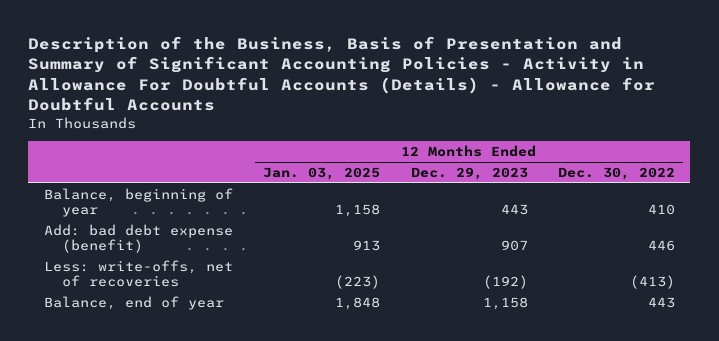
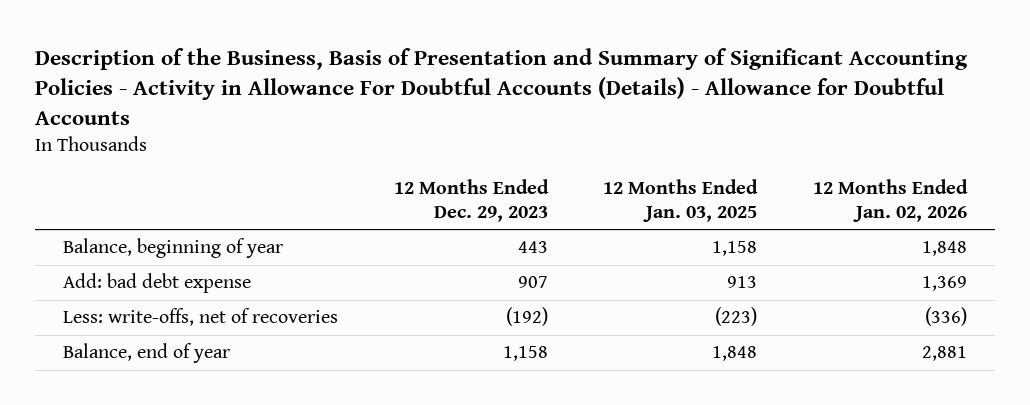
[558,167,676,181] Dec. 30, 2022 -> none
none -> [813,179,969,222] 12 Months Ended Jan. 02, 2026
[43,223,233,254] Add: bad debt expense (benefit) -> [62,273,251,294] Add: bad debt expense

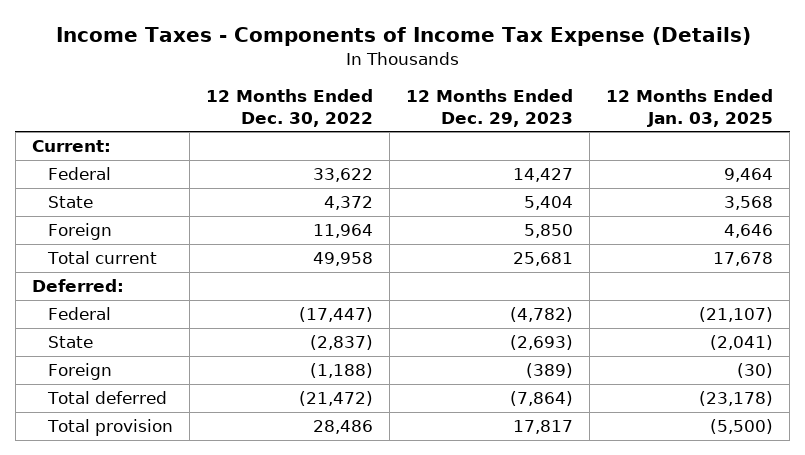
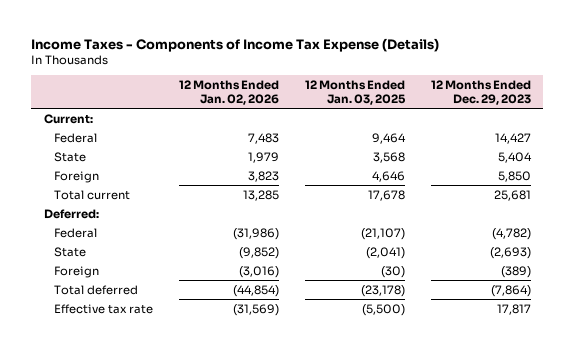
[206,89,374,127] 12 Months Ended Dec. 30, 2022 -> none
none -> [179,79,280,105] 12 Months Ended Jan. 02, 2026
[46,419,173,437] Total provision -> [54,303,154,314] Effective tax rate

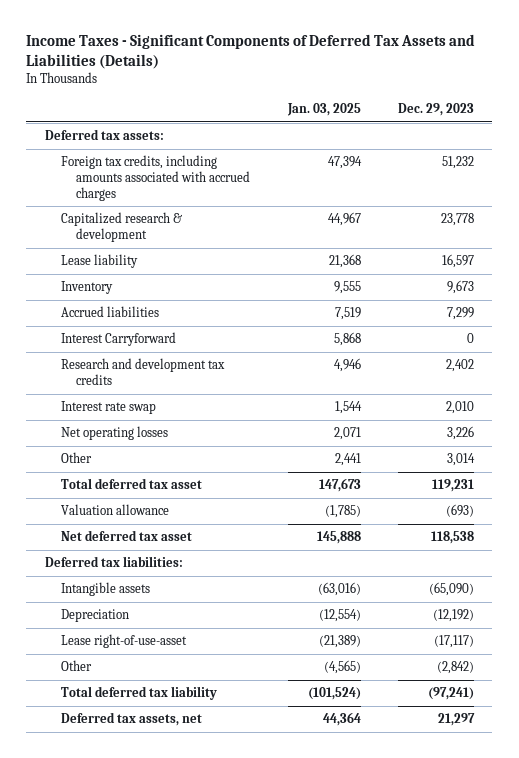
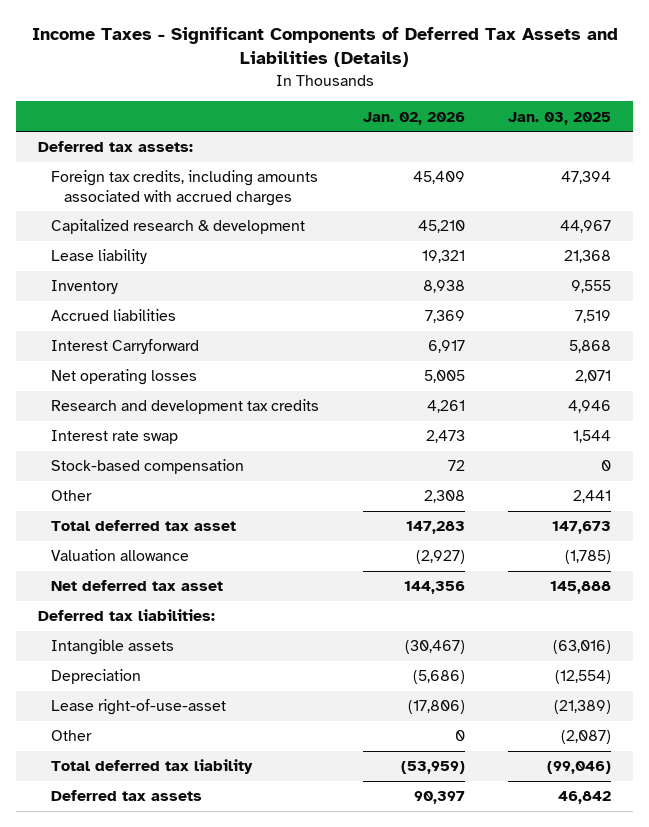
[397,102,474,116] Dec. 29, 2023 -> none
none -> [362,111,465,125] Jan. 02, 2026
[60,426,168,441] Net operating losses -> [50,369,197,386] Net operating losses
none -> [50,459,244,475] Stock-based compensation
[323,660,361,675] (4,565) -> [561,730,612,745] (2,087)
[307,687,361,701] (101,524) -> [547,761,612,775] (99,046)
[60,712,202,727] Deferred tax assets, net -> [50,790,202,802] Deferred tax assets
[322,712,361,727] 44,364 -> [558,791,612,805] 46,842

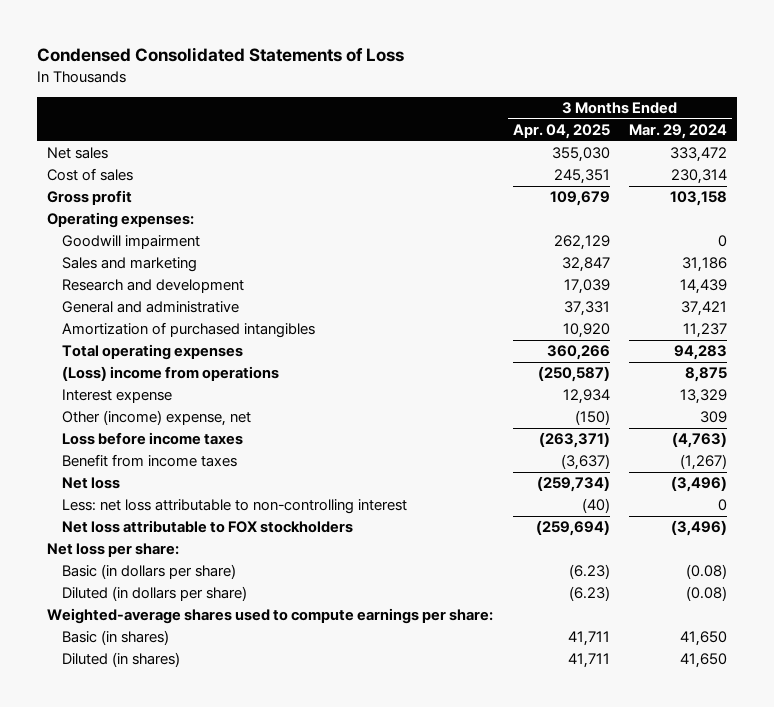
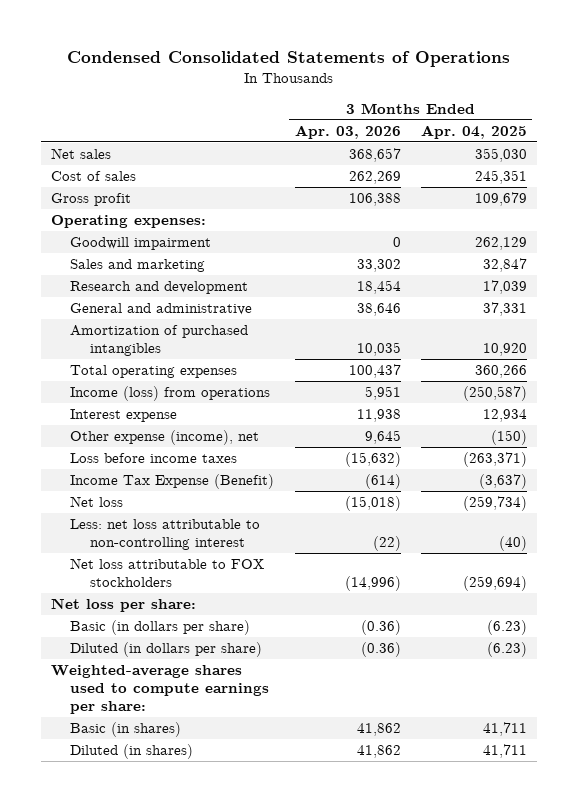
[37,46,405,62] Condensed Consolidated Statements of Loss -> [66,51,510,68] Condensed Consolidated Statements of Operations
[629,124,728,140] Mar. 29, 2024 -> none
none -> [294,124,401,139] Apr. 03, 2026
[62,366,280,382] (Loss) income from operations -> [70,386,271,402] Income (loss) from operations
[62,410,252,427] Other (income) expense, net -> [70,430,260,446] Other expense (income), net
[62,454,238,468] Benefit from income taxes -> [70,474,275,490] Income Tax Expense (Benefit)

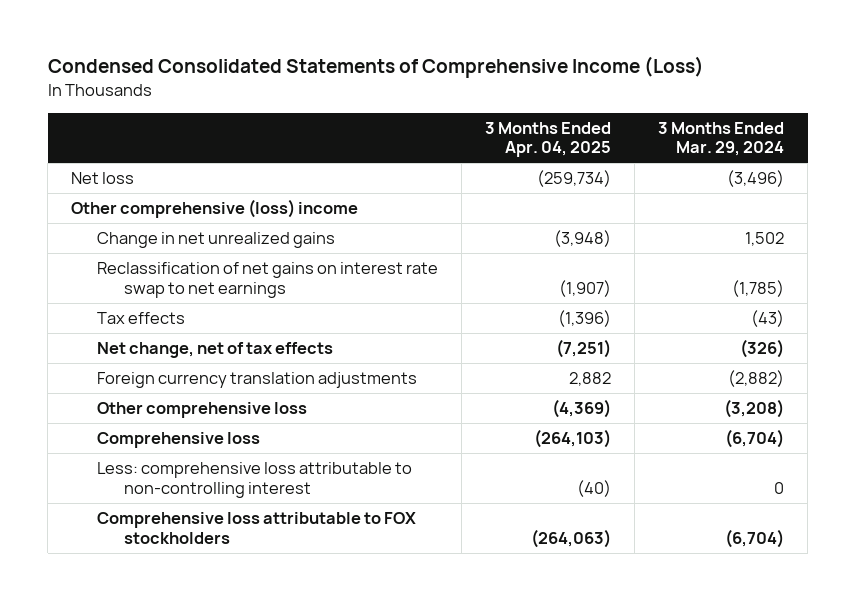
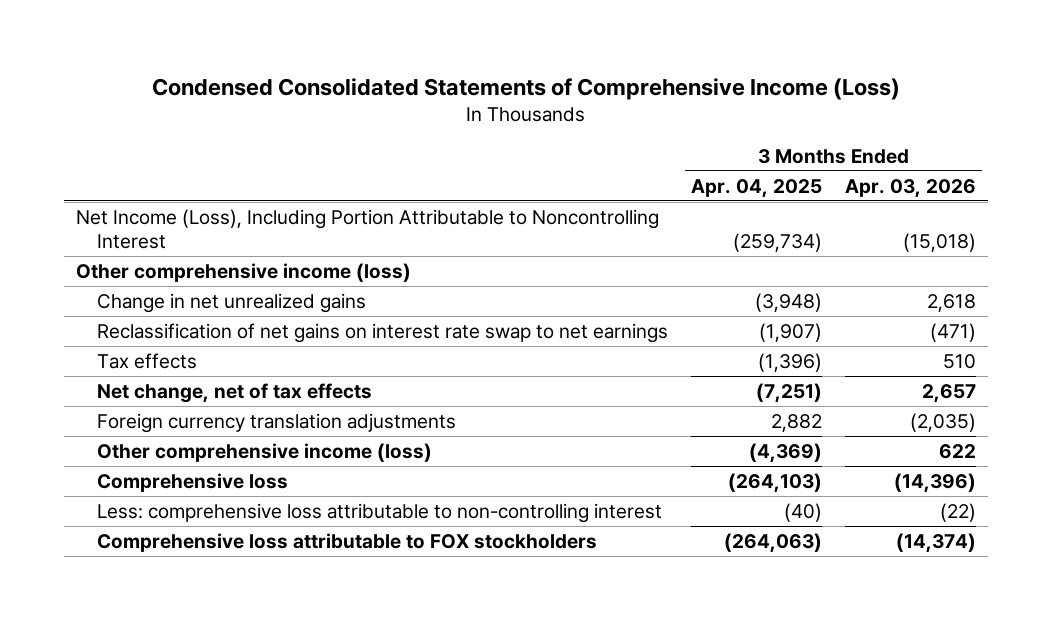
[658,121,785,157] 3 Months Ended Mar. 29, 2024 -> none
none -> [845,178,977,198] Apr. 03, 2026
[71,172,135,185] Net loss -> [75,208,659,250] Net Income (Loss), Including Portion Attributable to Noncontrolling Interest
[71,199,359,219] Other comprehensive (loss) income -> [75,262,411,282] Other comprehensive income (loss)
[97,402,308,419] Other comprehensive loss -> [96,442,432,462] Other comprehensive income (loss)

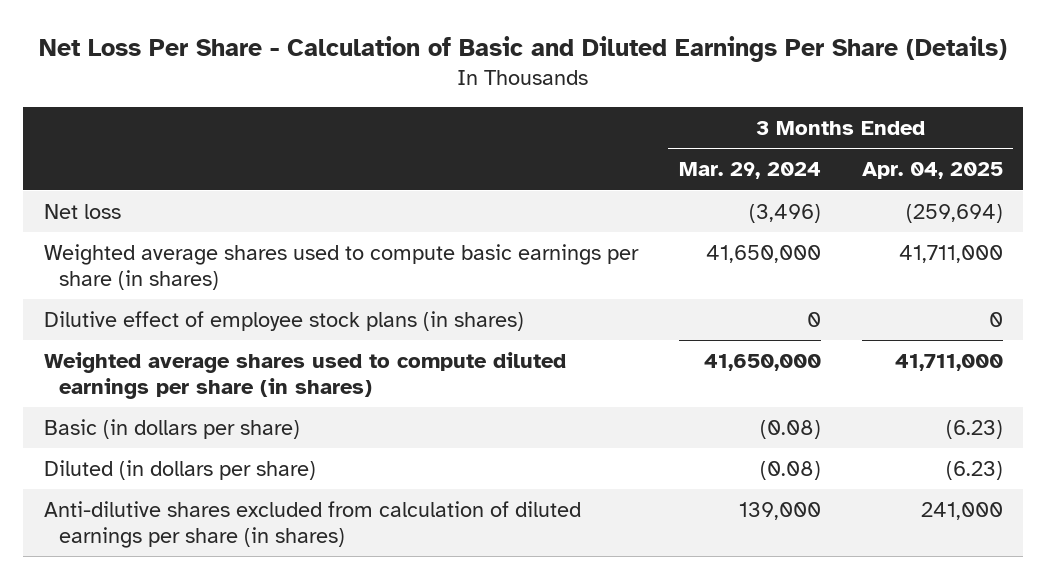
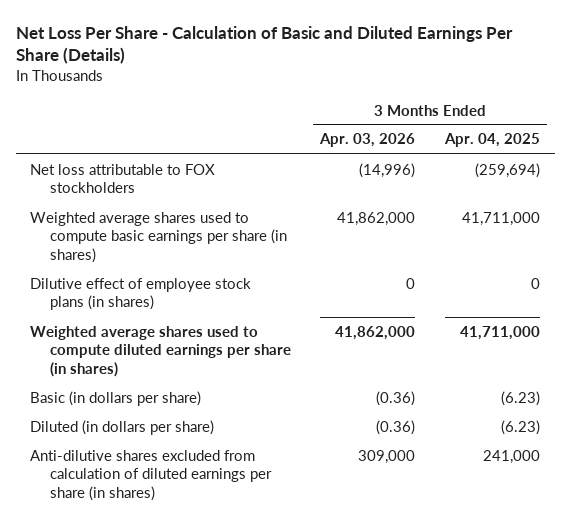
[678,162,821,180] Mar. 29, 2024 -> none
none -> [319,133,416,148] Apr. 03, 2026
[43,204,121,220] Net loss -> [30,163,216,194] Net loss attributable to FOX stockholders

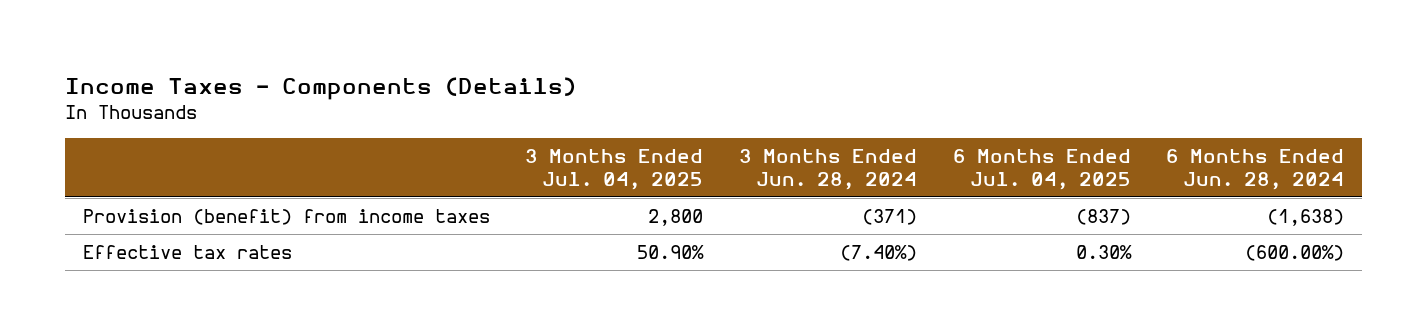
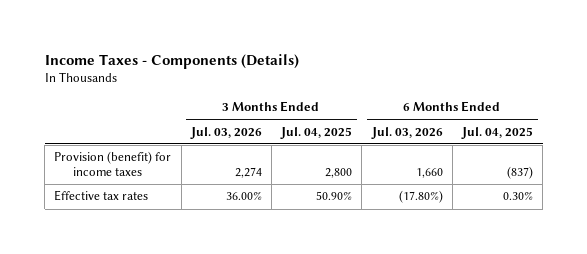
[739,148,918,190] 3 Months Ended Jun. 28, 2024 -> none
[1166,148,1345,190] 6 Months Ended Jun. 28, 2024 -> none
none -> [189,126,262,139] Jul. 03, 2026
none -> [370,126,443,139] Jul. 03, 2026
[82,208,490,225] Provision (benefit) from income taxes -> [54,151,172,177] Provision (benefit) for income taxes

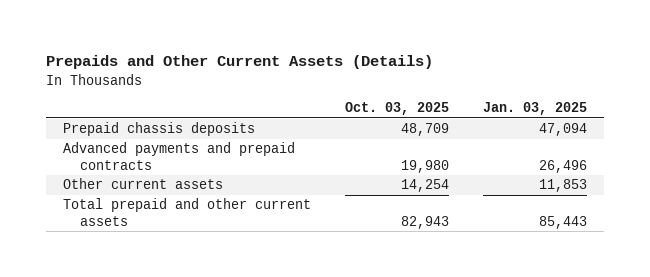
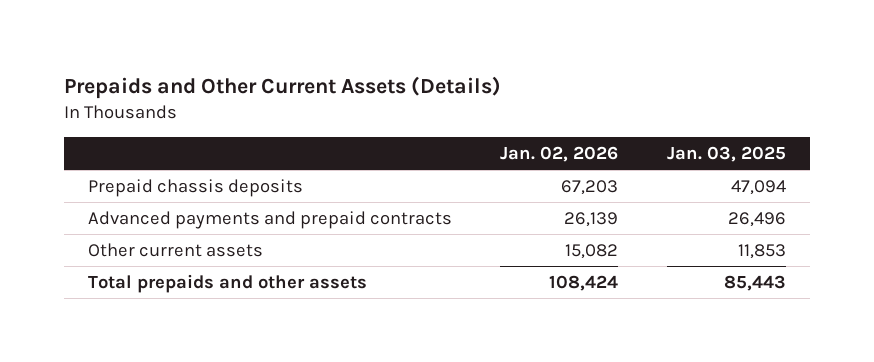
[344,102,449,116] Oct. 03, 2025 -> none
none -> [500,145,619,162] Jan. 02, 2026
[62,198,311,226] Total prepaid and other current assets -> [87,274,367,294] Total prepaids and other assets

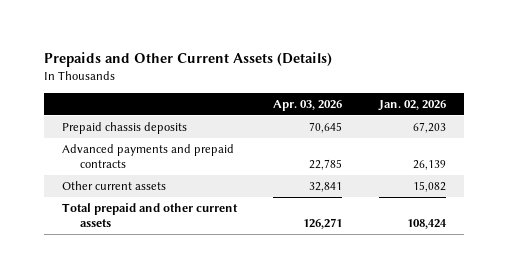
[666,145,786,162] Jan. 03, 2025 -> none
none -> [273,99,343,111] Apr. 03, 2026
[87,274,367,294] Total prepaids and other assets -> [61,203,238,227] Total prepaid and other current assets

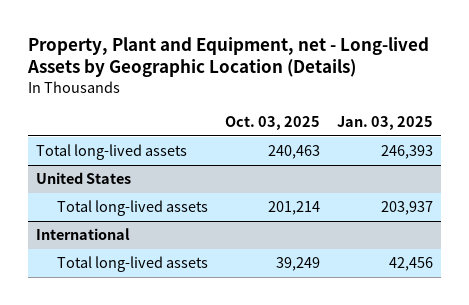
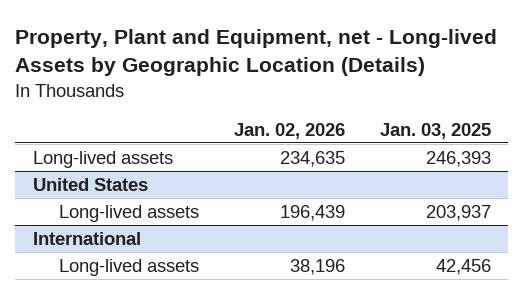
[225,116,321,131] Oct. 03, 2025 -> none
none -> [233,122,345,139] Jan. 02, 2026
[35,144,187,161] Total long-lived assets -> [32,151,173,169] Long-lived assets
[57,200,209,217] Total long-lived assets -> [59,205,200,223] Long-lived assets
[57,256,209,273] Total long-lived assets -> [59,259,200,277] Long-lived assets

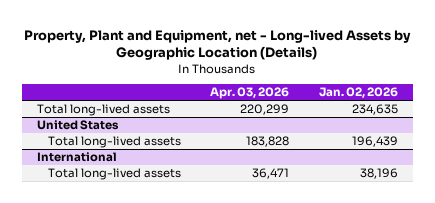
[379,122,491,139] Jan. 03, 2025 -> none
none -> [210,87,290,100] Apr. 03, 2026
[32,151,173,169] Long-lived assets -> [36,104,170,117] Total long-lived assets
[59,205,200,223] Long-lived assets -> [47,136,181,149] Total long-lived assets
[59,259,200,277] Long-lived assets -> [47,168,181,181] Total long-lived assets

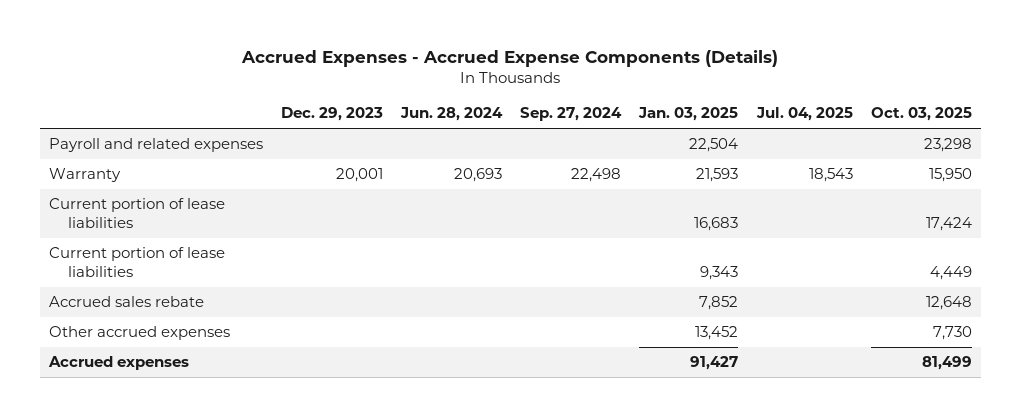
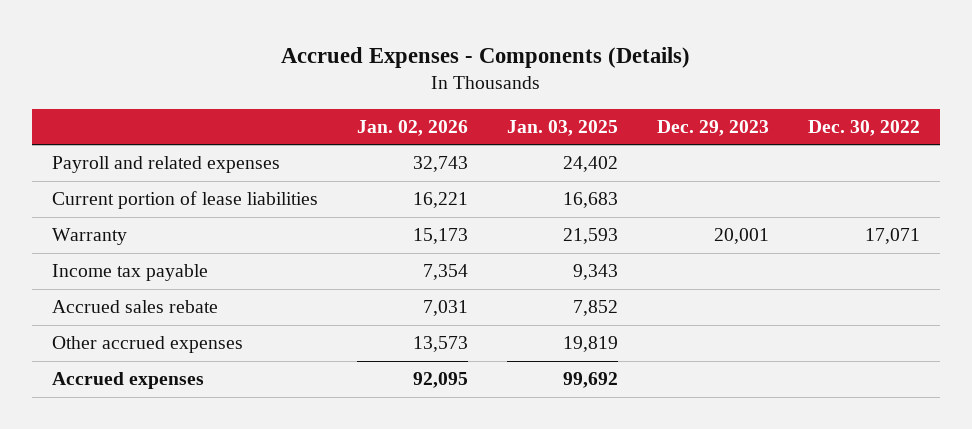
[241,49,779,67] Accrued Expenses - Accrued Expense Components (Details) -> [281,46,691,68] Accrued Expenses - Components (Details)
[400,107,504,122] Jun. 28, 2024 -> none
[520,107,623,122] Sep. 27, 2024 -> none
[755,107,853,122] Jul. 04, 2025 -> none
[870,107,972,122] Oct. 03, 2025 -> none
none -> [356,119,468,136] Jan. 02, 2026
none -> [808,119,921,136] Dec. 30, 2022
[689,138,739,153] 22,504 -> [563,156,619,173] 24,402
[48,168,121,183] Warranty -> [51,228,127,246] Warranty
[48,247,225,278] Current portion of lease liabilities -> [51,264,208,282] Income tax payable
[695,326,739,341] 13,452 -> [563,336,619,353] 19,819
[690,356,739,371] 91,427 -> [563,372,619,389] 99,692

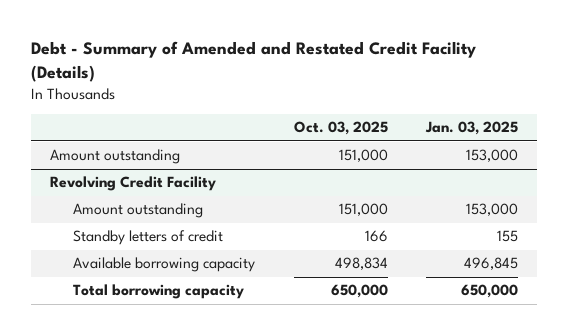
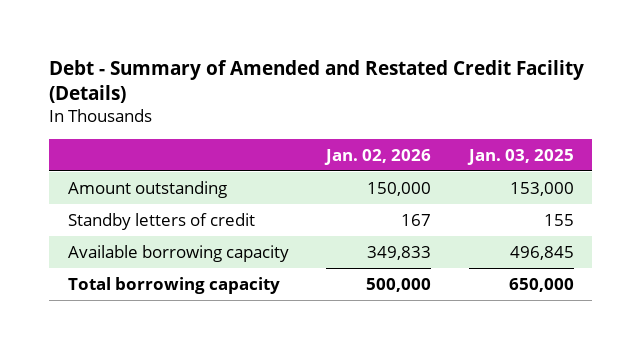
[293,121,388,136] Oct. 03, 2025 -> none
none -> [324,148,432,165] Jan. 02, 2026
[49,176,216,192] Revolving Credit Facility -> none
[73,203,204,219] Amount outstanding -> none

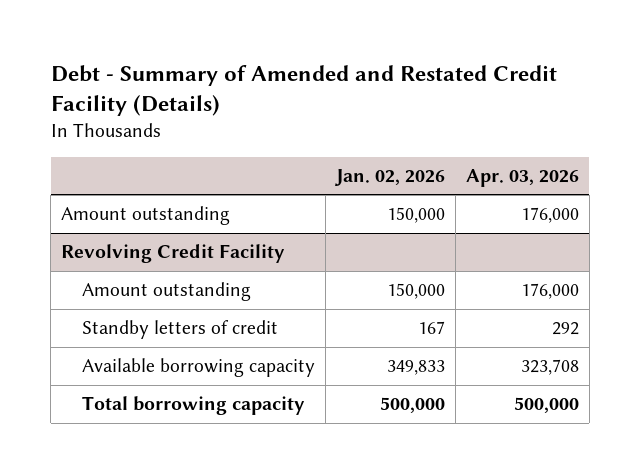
[466,148,574,165] Jan. 03, 2025 -> none
none -> [465,168,579,187] Apr. 03, 2026
none -> [61,244,286,264] Revolving Credit Facility
none -> [82,282,252,302] Amount outstanding

